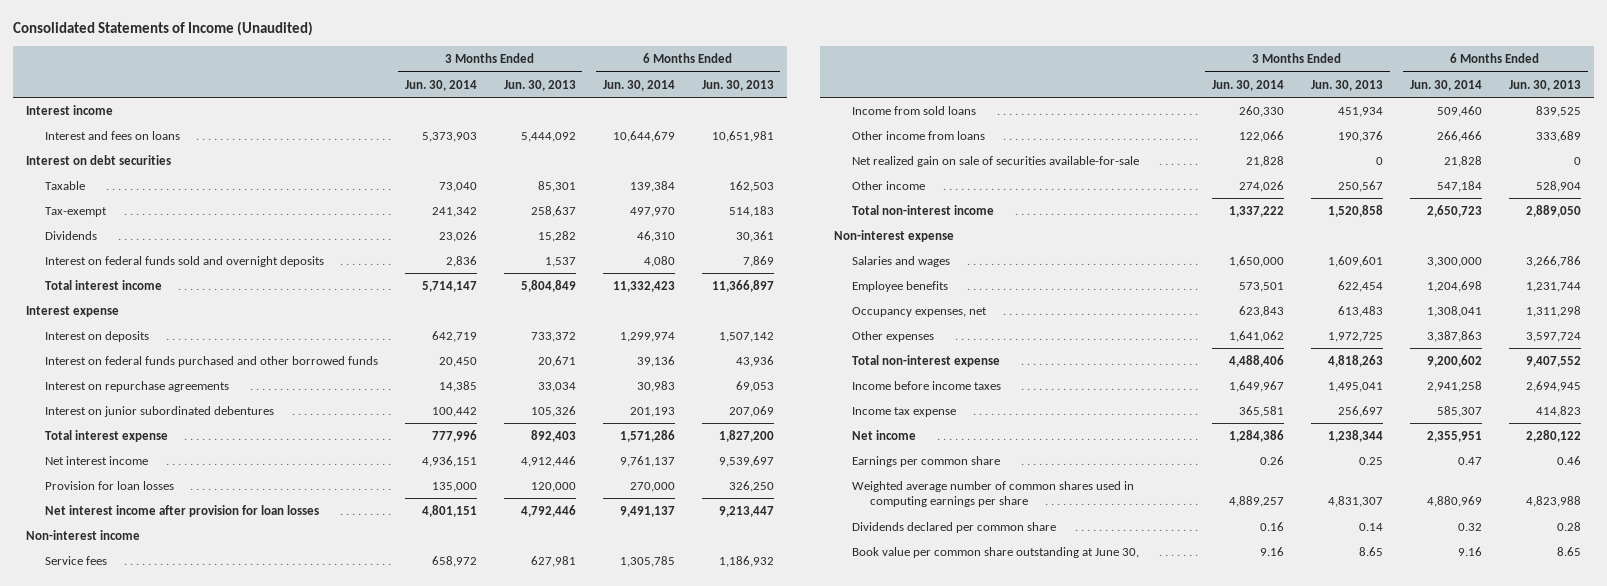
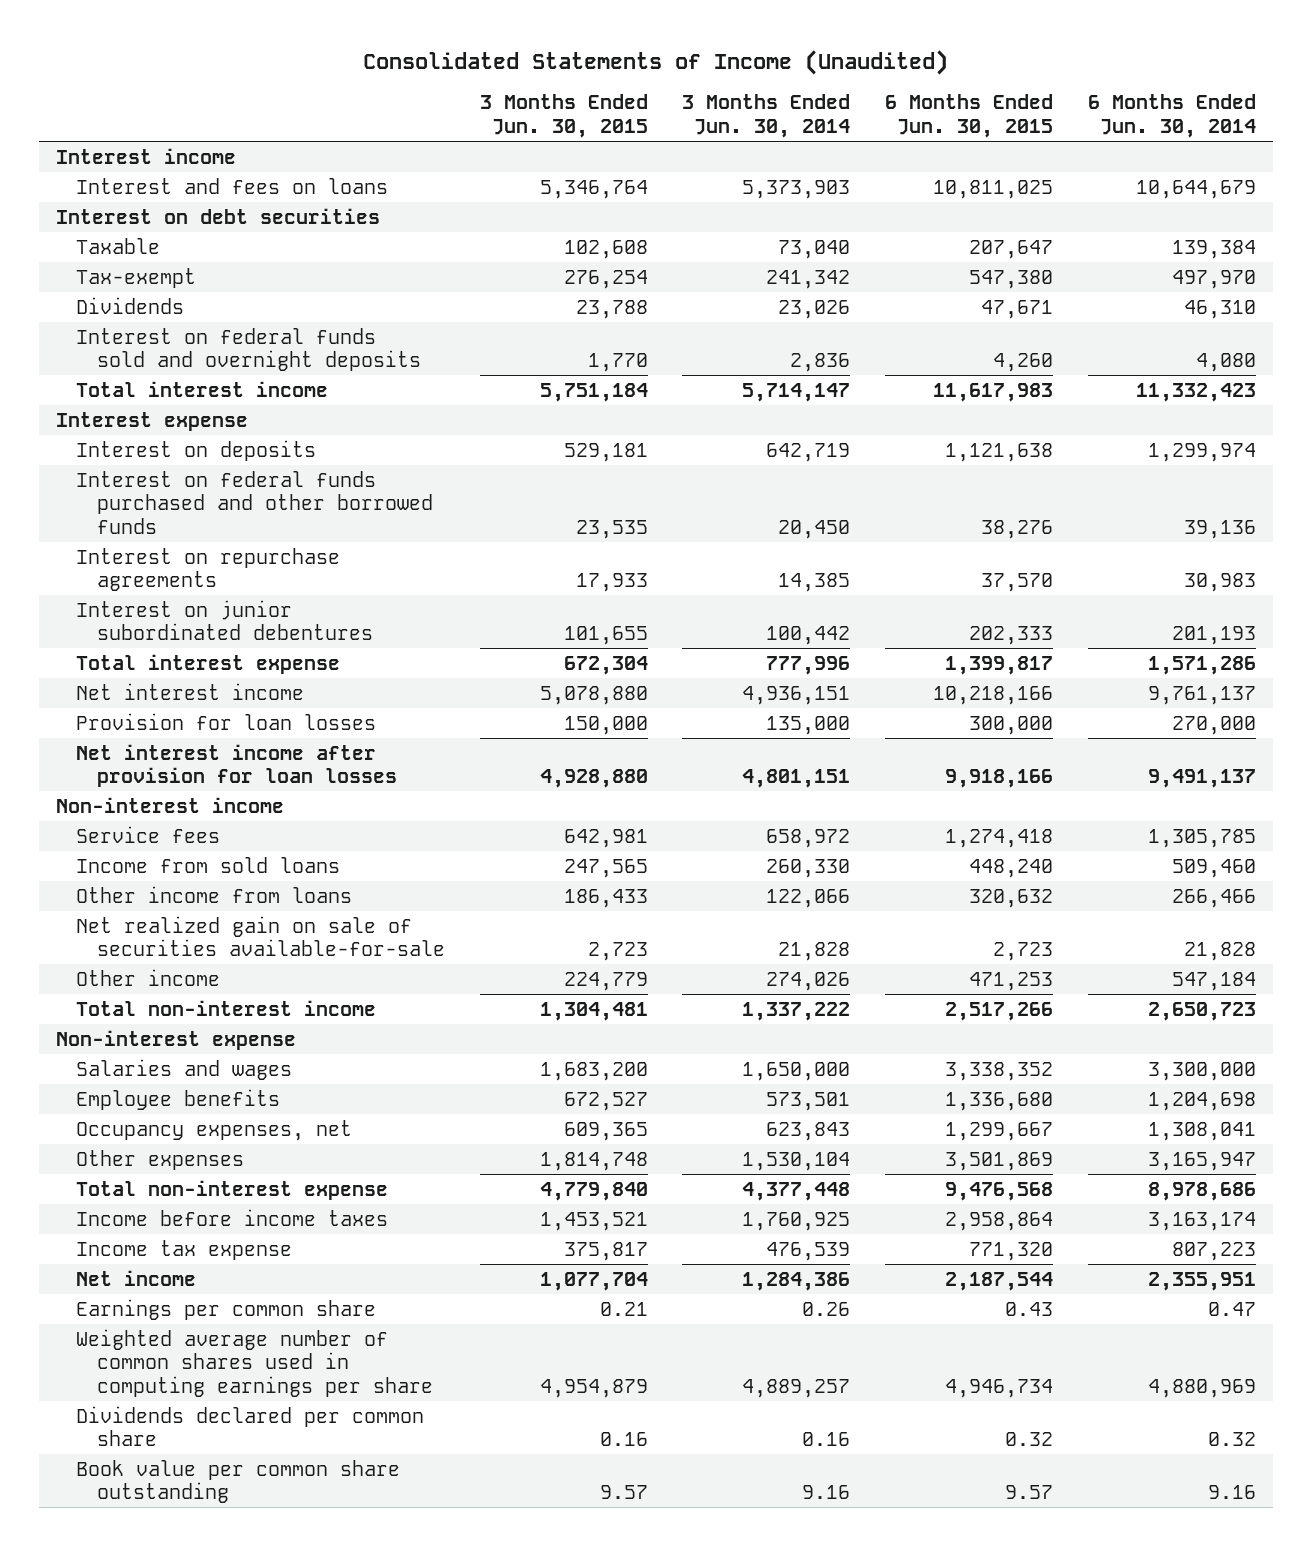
[503,79,576,91] Jun. 30, 2013 -> none
[701,79,774,91] Jun. 30, 2013 -> none
none -> [479,94,648,139] 3 Months Ended Jun. 30, 2015
none -> [884,94,1053,139] 6 Months Ended Jun. 30, 2015
[1228,331,1284,343] 1,641,062 -> [742,1151,851,1171] 1,530,104
[1426,331,1482,343] 3,387,863 -> [1147,1151,1256,1171] 3,165,947
[1228,355,1284,368] 4,488,406 -> [742,1181,851,1201] 4,377,448
[1426,355,1482,368] 9,200,602 -> [1147,1181,1256,1201] 8,978,686
[1228,381,1284,393] 1,649,967 -> [742,1211,851,1231] 1,760,925
[1426,381,1482,393] 2,941,258 -> [1147,1211,1256,1231] 3,163,174
[1238,406,1284,418] 365,581 -> [766,1241,851,1261] 476,539
[1436,406,1482,418] 585,307 -> [1171,1241,1256,1261] 807,223
[851,547,1139,559] Book value per common share outstanding at June 30, -> [76,1459,401,1504] Book value per common share outstanding

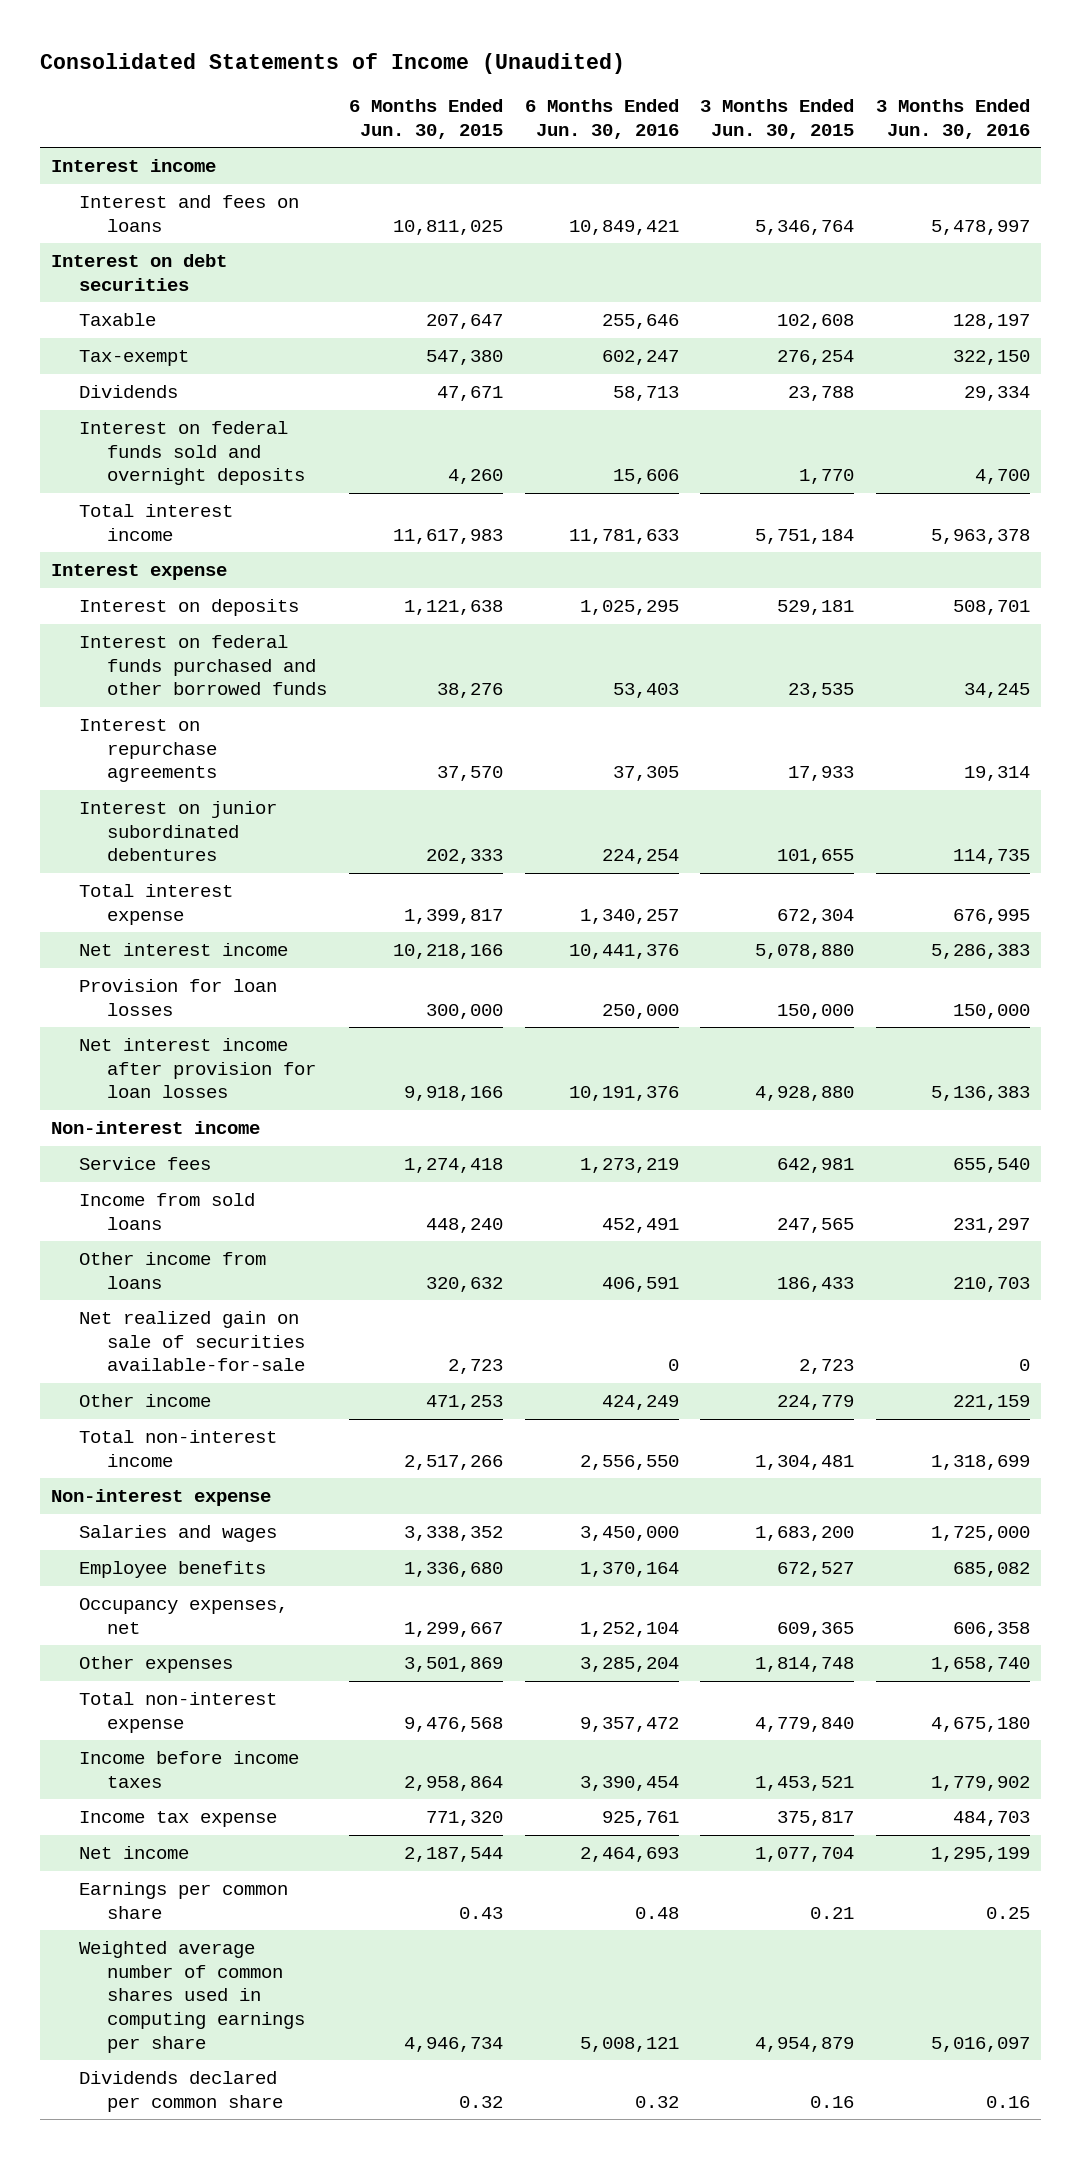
[682,94,851,139] 3 Months Ended Jun. 30, 2014 -> none
[1087,94,1256,139] 6 Months Ended Jun. 30, 2014 -> none
none -> [524,98,679,139] 6 Months Ended Jun. 30, 2016
none -> [876,98,1031,139] 3 Months Ended Jun. 30, 2016
[76,1459,401,1504] Book value per common share outstanding -> none

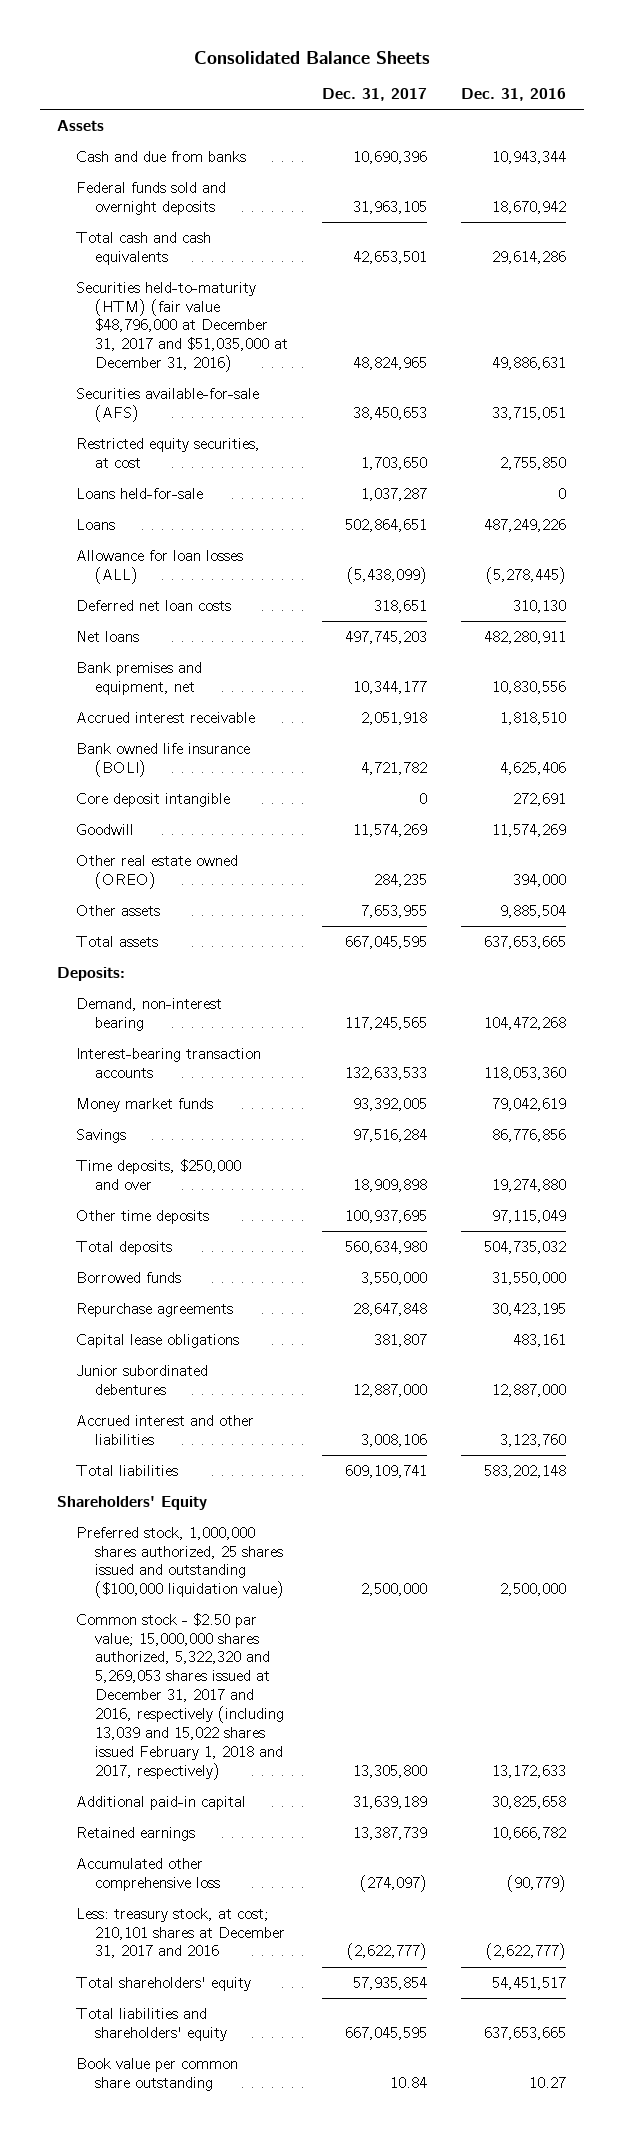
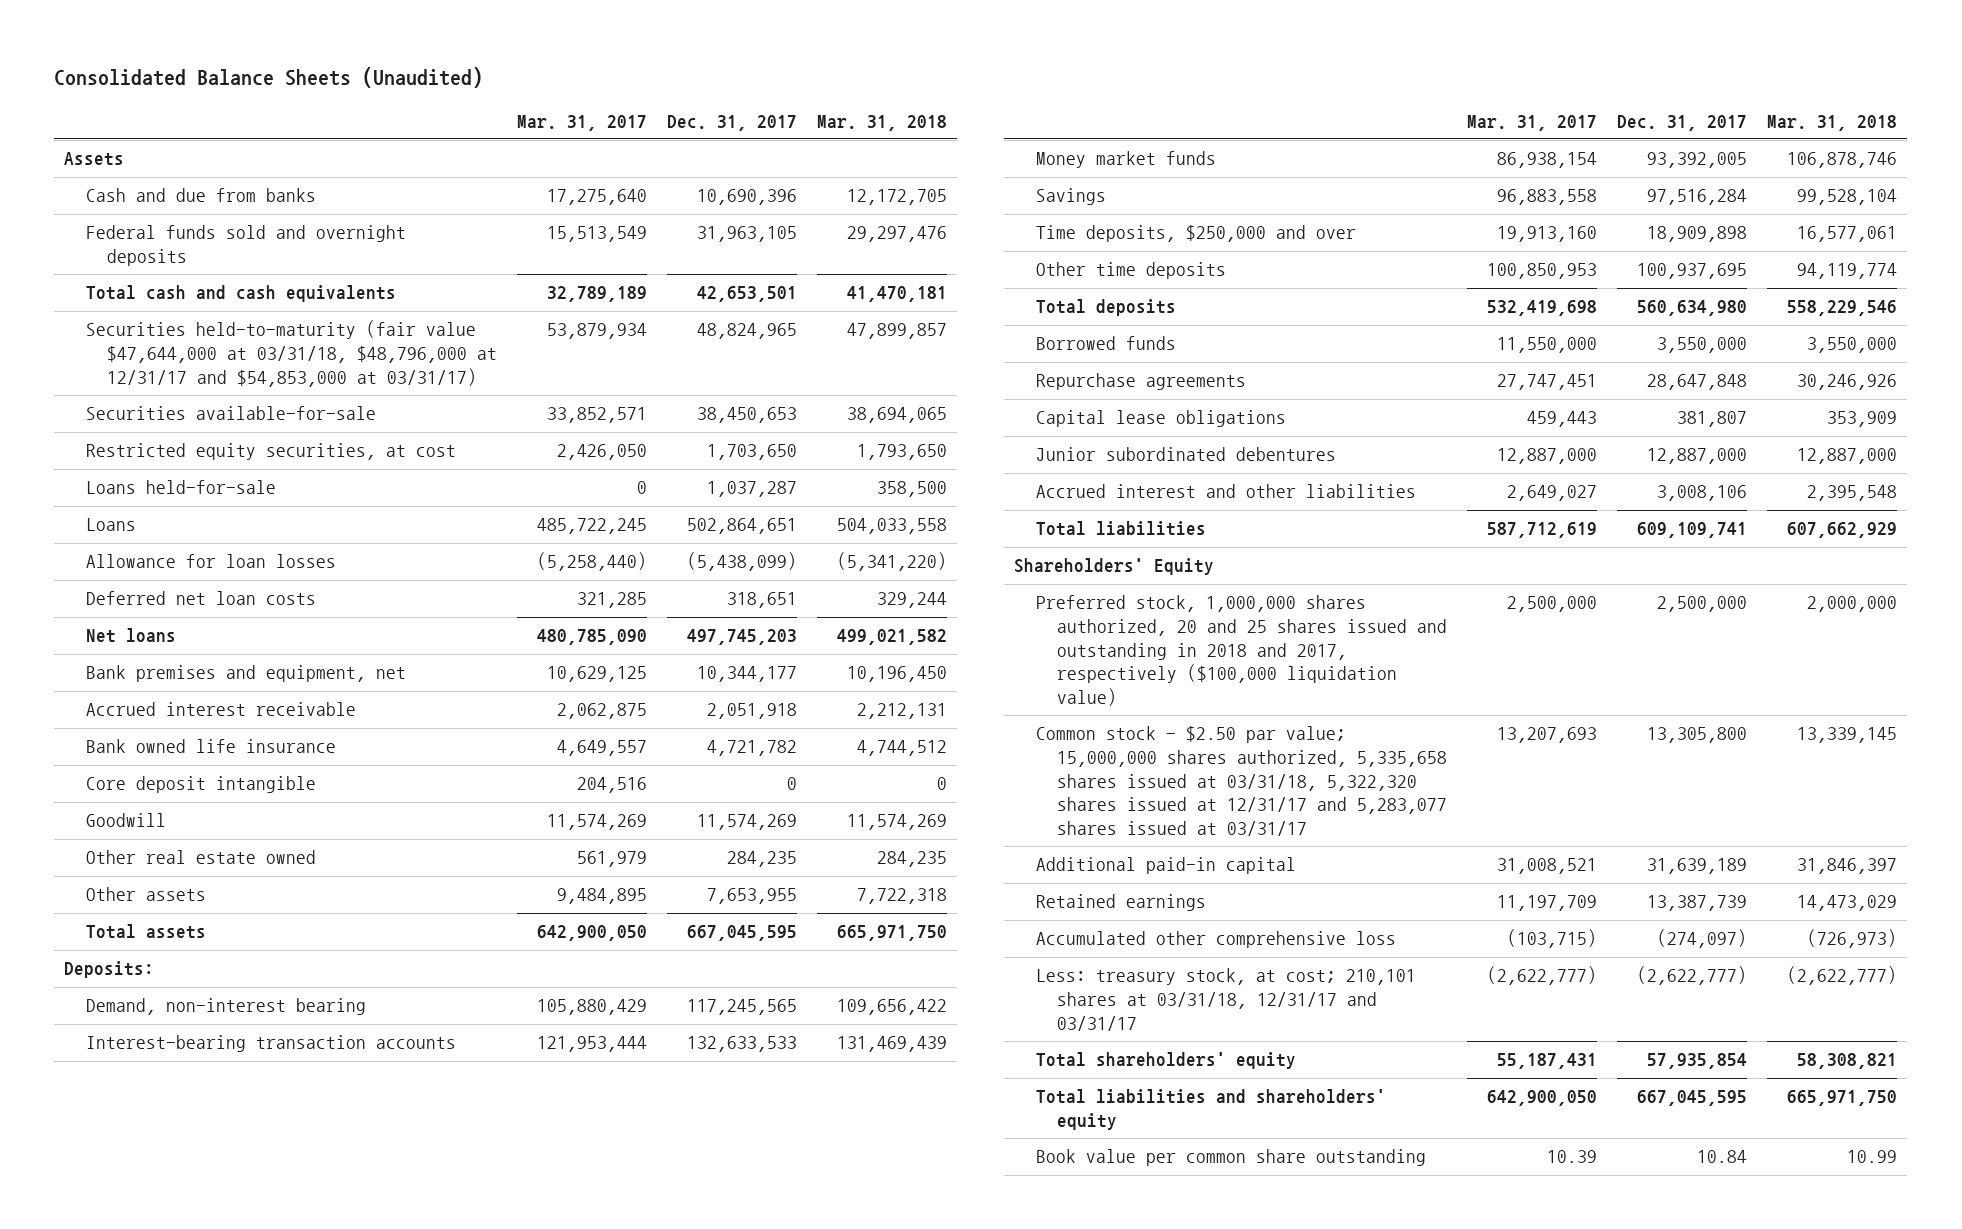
[193,50,430,64] Consolidated Balance Sheets -> [54,66,484,88] Consolidated Balance Sheets (Unaudited)
[461,88,567,102] Dec. 31, 2016 -> none
none -> [517,114,648,131] Mar. 31, 2017
none -> [817,114,948,131] Mar. 31, 2018
[75,281,288,373] Securities held-to-maturity (HTM) (fair value $48,796,000 at December 31, 2017 and $51,035,000 at December 31, 2016) -> [85,320,498,387] Securities held-to-maturity (fair value $47,644,000 at 03/31/18, $48,796,000 at 12/31/17 and $54,853,000 at 03/31/17)
[75,387,259,422] Securities available-for-sale (AFS) -> [85,406,376,421] Securities available-for-sale
[75,549,243,584] Allowance for loan losses (ALL) -> [85,554,336,569] Allowance for loan losses
[75,742,250,777] Bank owned life insurance (BOLI) -> [85,739,336,754] Bank owned life insurance
[75,854,238,889] Other real estate owned (OREO) -> [85,850,316,865] Other real estate owned
[75,1526,284,1599] Preferred stock, 1,000,000 shares authorized, 25 shares issued and outstanding ($100,000 liquidation value) -> [1035,595,1448,707] Preferred stock, 1,000,000 shares authorized, 20 and 25 shares issued and outstanding in 2018 and 2017, respectively ($100,000 liquidation value)
[75,1612,284,1781] Common stock - $2.50 par value; 15,000,000 shares authorized, 5,322,320 and 5,269,053 shares issued at December 31, 2017 and 2016, respectively (including 13,039 and 15,022 shares issued February 1, 2018 and 2017, respectively) -> [1035,726,1448,837] Common stock - $2.50 par value; 15,000,000 shares authorized, 5,335,658 shares issued at 03/31/18, 5,322,320 shares issued at 12/31/17 and 5,283,077 shares issued at 03/31/17
[75,1907,285,1959] Less: treasury stock, at cost; 210,101 shares at December 31, 2017 and 2016 -> [1035,968,1416,1031] Less: treasury stock, at cost; 210,101 shares at 03/31/18, 12/31/17 and 03/31/17

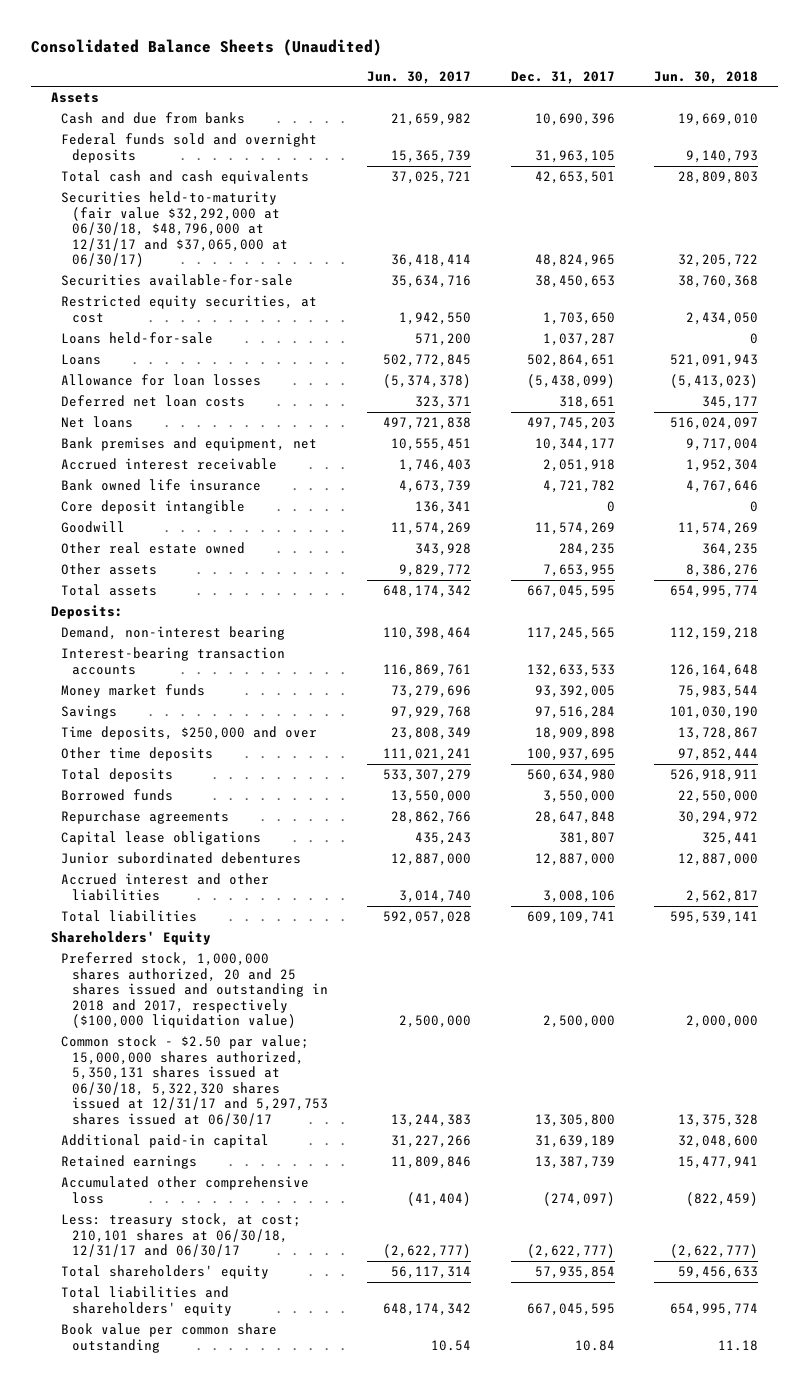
[517,114,648,131] Mar. 31, 2017 -> none
[817,114,948,131] Mar. 31, 2018 -> none
none -> [367,70,472,84] Jun. 30, 2017
none -> [653,70,758,84] Jun. 30, 2018
[85,320,498,387] Securities held-to-maturity (fair value $47,644,000 at 03/31/18, $48,796,000 at 12/31/17 and $54,853,000 at 03/31/17) -> [61,191,288,268] Securities held-to-maturity (fair value $32,292,000 at 06/30/18, $48,796,000 at 12/31/17 and $37,065,000 at 06/30/17)
[1035,726,1448,837] Common stock - $2.50 par value; 15,000,000 shares authorized, 5,335,658 shares issued at 03/31/18, 5,322,320 shares issued at 12/31/17 and 5,283,077 shares issued at 03/31/17 -> [61,1035,328,1126] Common stock - $2.50 par value; 15,000,000 shares authorized, 5,350,131 shares issued at 06/30/18, 5,322,320 shares issued at 12/31/17 and 5,297,753 shares issued at 06/30/17
[1035,968,1416,1031] Less: treasury stock, at cost; 210,101 shares at 03/31/18, 12/31/17 and 03/31/17 -> [61,1213,302,1258] Less: treasury stock, at cost; 210,101 shares at 06/30/18, 12/31/17 and 06/30/17

